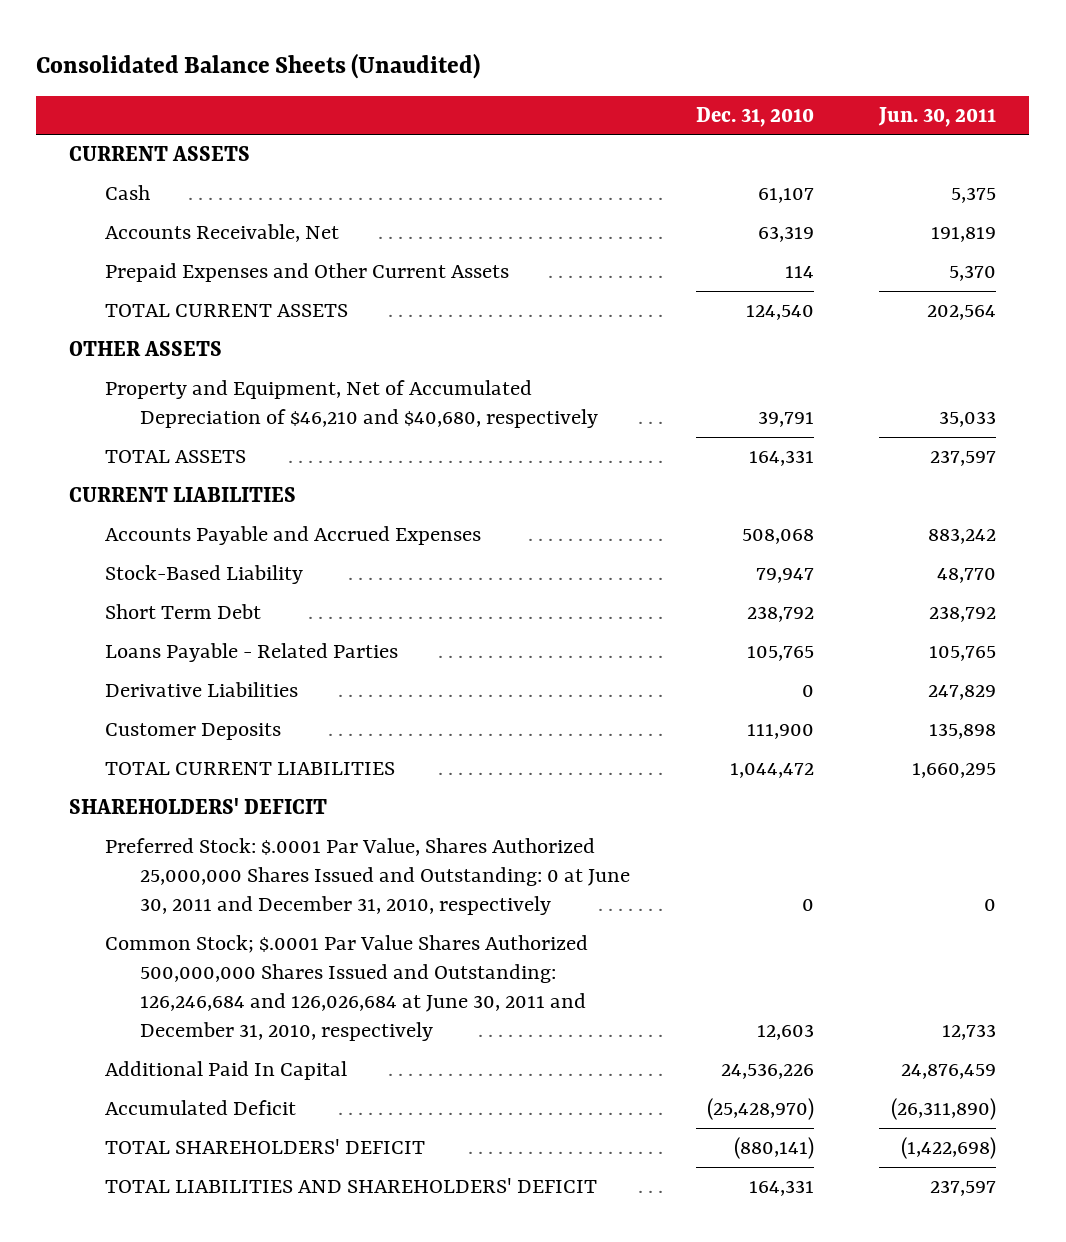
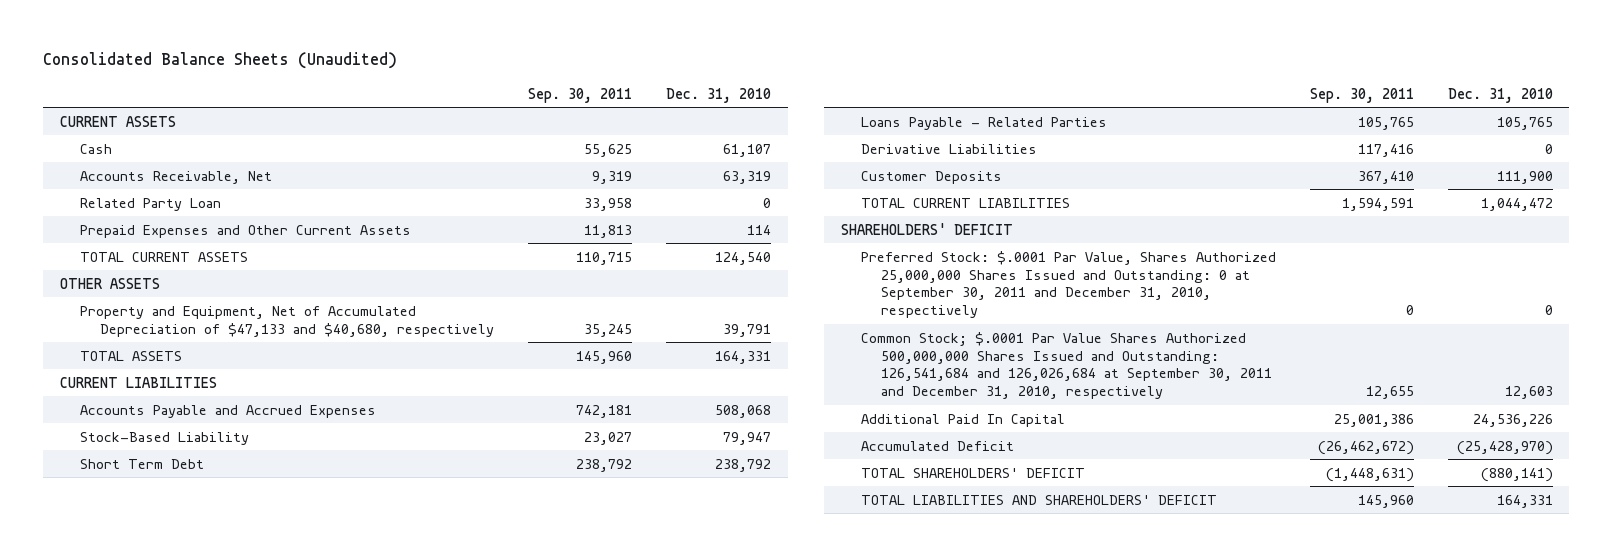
[878,106,997,127] Jun. 30, 2011 -> none
none -> [528,87,633,103] Sep. 30, 2011
none -> [79,197,221,211] Related Party Loan
[104,379,598,429] Property and Equipment, Net of Accumulated Depreciation of $46,210 and $40,680, respectively -> [79,305,494,337] Property and Equipment, Net of Accumulated Depreciation of $47,133 and $40,680, respectively
[104,837,630,916] Preferred Stock: $.0001 Par Value, Shares Authorized 25,000,000 Shares Issued and Outstanding: 0 at June 30, 2011 and December 31, 2010, respectively -> [861,250,1277,319] Preferred Stock: $.0001 Par Value, Shares Authorized 25,000,000 Shares Issued and Outstanding: 0 at September 30, 2011 and December 31, 2010, respectively
[104,934,588,1042] Common Stock; $.0001 Par Value Shares Authorized 500,000,000 Shares Issued and Outstanding: 126,246,684 and 126,026,684 at June 30, 2011 and December 31, 2010, respectively -> [861,331,1273,400] Common Stock; $.0001 Par Value Shares Authorized 500,000,000 Shares Issued and Outstanding: 126,541,684 and 126,026,684 at September 30, 2011 and December 31, 2010, respectively

